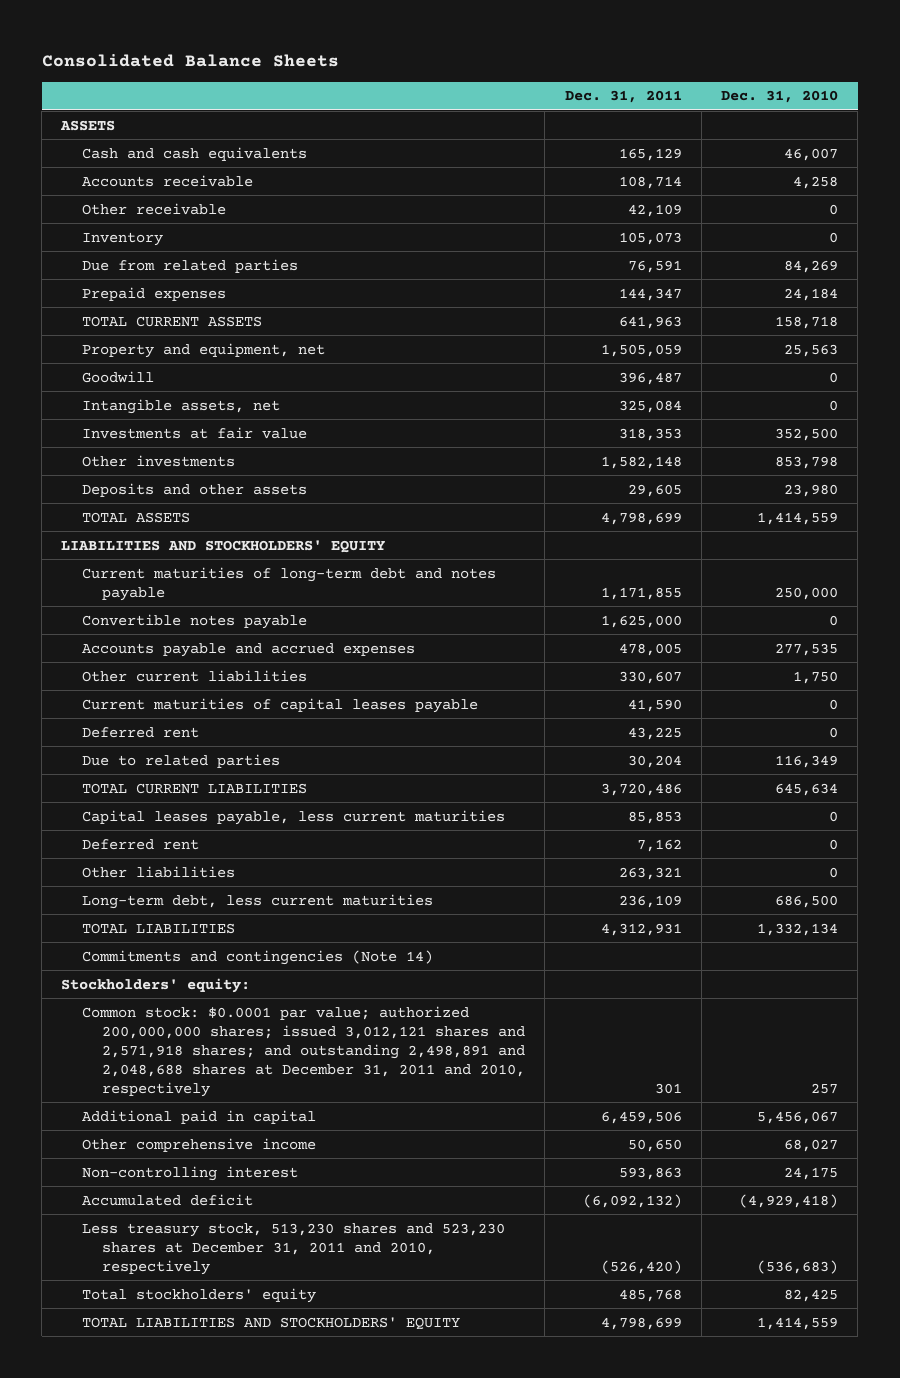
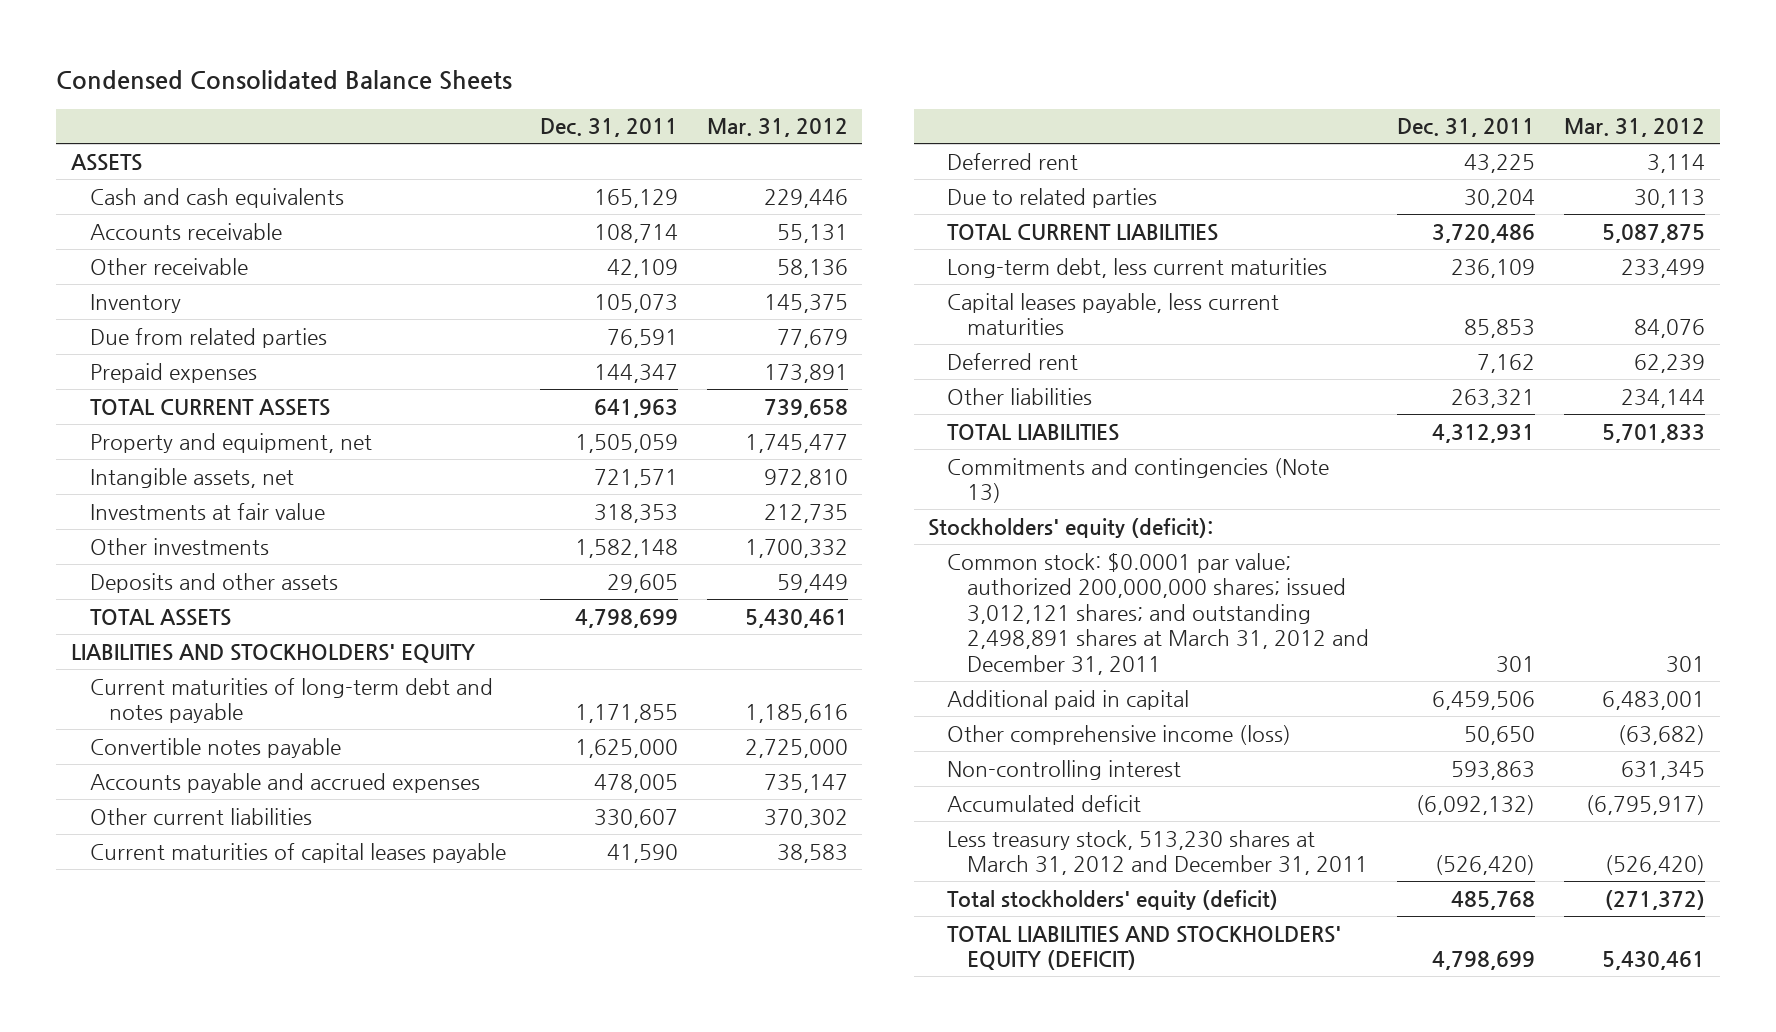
[41,54,339,68] Consolidated Balance Sheets -> [56,70,513,91] Condensed Consolidated Balance Sheets
[721,90,839,104] Dec. 31, 2010 -> none
none -> [706,118,848,138] Mar. 31, 2012
[81,370,154,383] Goodwill -> none
[618,399,682,413] 325,084 -> [594,468,679,488] 721,571
[81,893,433,909] Long-term debt, less current maturities -> [947,257,1328,278] Long-term debt, less current maturities
[81,949,433,965] Commitments and contingencies (Note 14) -> [947,457,1330,504] Commitments and contingencies (Note 13)
[61,977,251,993] Stockholders' equity: -> [928,517,1214,538] Stockholders' equity (deficit):
[81,1005,526,1098] Common stock: $0.0001 par value; authorized 200,000,000 shares; issued 3,012,121 shares and 2,571,918 shares; and outstanding 2,498,891 and 2,048,688 shares at December 31, 2011 and 2010, respectively -> [947,552,1369,676] Common stock: $0.0001 par value; authorized 200,000,000 shares; issued 3,012,121 shares; and outstanding 2,498,891 shares at March 31, 2012 and December 31, 2011
[81,1137,316,1152] Other comprehensive income -> [947,724,1292,745] Other comprehensive income (loss)
[81,1222,505,1275] Less treasury stock, 513,230 shares and 523,230 shares at December 31, 2011 and 2010, respectively -> [947,829,1368,876] Less treasury stock, 513,230 shares at March 31, 2012 and December 31, 2011
[81,1287,316,1303] Total stockholders' equity -> [947,889,1279,910] Total stockholders' equity (deficit)
[81,1316,460,1330] TOTAL LIABILITIES AND STOCKHOLDERS' EQUITY -> [947,925,1342,971] TOTAL LIABILITIES AND STOCKHOLDERS' EQUITY (DEFICIT)

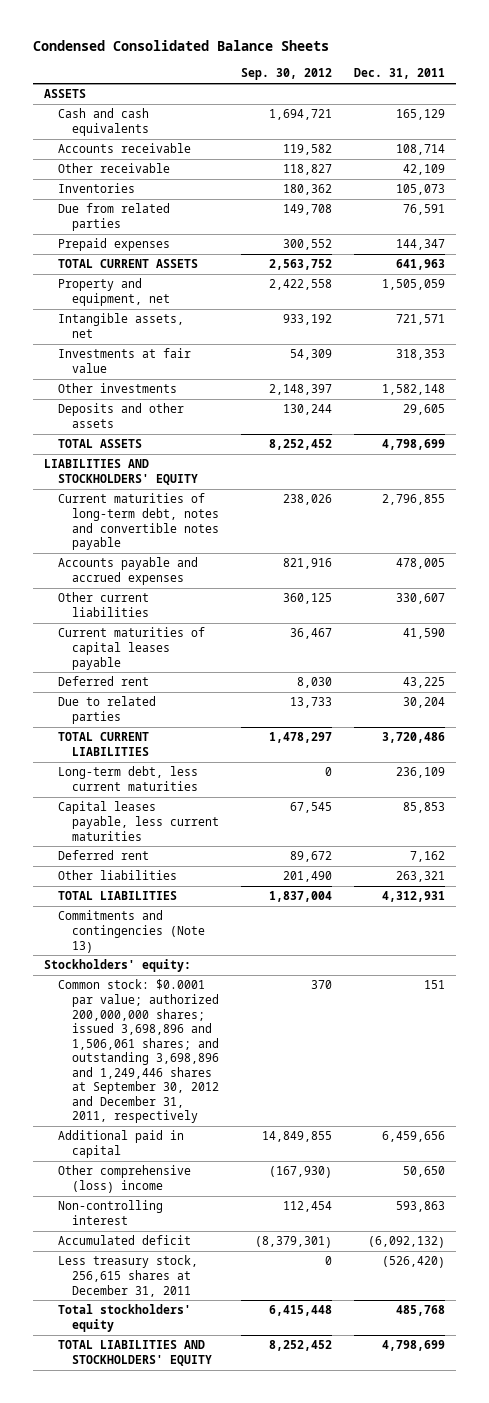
[706,118,848,138] Mar. 31, 2012 -> none
none -> [241,68,333,81] Sep. 30, 2012
[90,293,182,313] Inventory -> [58,183,136,194] Inventories
[90,737,342,758] Convertible notes payable -> none
[90,677,494,724] Current maturities of long-term debt and notes payable -> [58,493,220,551] Current maturities of long-term debt, notes and convertible notes payable
[575,704,679,724] 1,171,855 -> [382,494,446,506] 2,796,855
[928,517,1214,538] Stockholders' equity (deficit): -> [44,959,192,973] Stockholders' equity:
[947,552,1369,676] Common stock: $0.0001 par value; authorized 200,000,000 shares; issued 3,012,121 shares; and outstanding 2,498,891 shares at March 31, 2012 and December 31, 2011 -> [58,979,220,1124] Common stock: $0.0001 par value; authorized 200,000,000 shares; issued 3,698,896 and 1,506,061 shares; and outstanding 3,698,896 and 1,249,446 shares at September 30, 2012 and December 31, 2011, respectively
[1496,656,1536,674] 301 -> [424,980,446,990] 151
[1432,690,1536,710] 6,459,506 -> [382,1131,446,1143] 6,459,656
[947,724,1292,745] Other comprehensive income (loss) -> [58,1165,192,1193] Other comprehensive (loss) income
[947,829,1368,876] Less treasury stock, 513,230 shares at March 31, 2012 and December 31, 2011 -> [58,1255,199,1297] Less treasury stock, 256,615 shares at December 31, 2011
[947,889,1279,910] Total stockholders' equity (deficit) -> [58,1304,192,1332] Total stockholders' equity
[947,925,1342,971] TOTAL LIABILITIES AND STOCKHOLDERS' EQUITY (DEFICIT) -> [58,1340,213,1366] TOTAL LIABILITIES AND STOCKHOLDERS' EQUITY

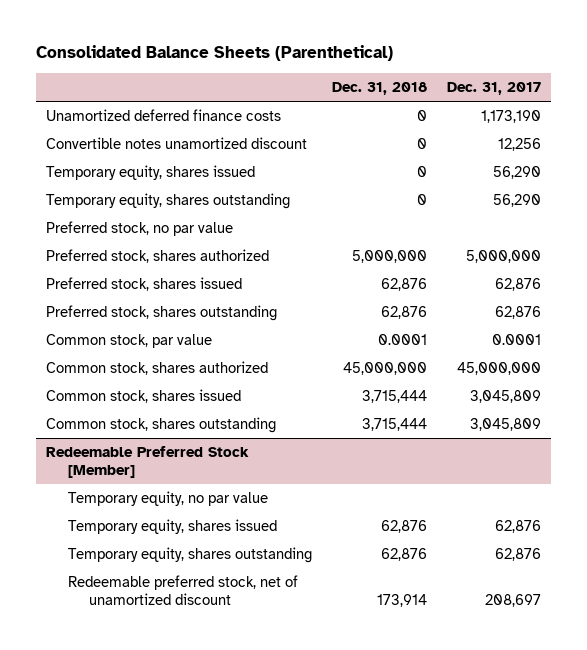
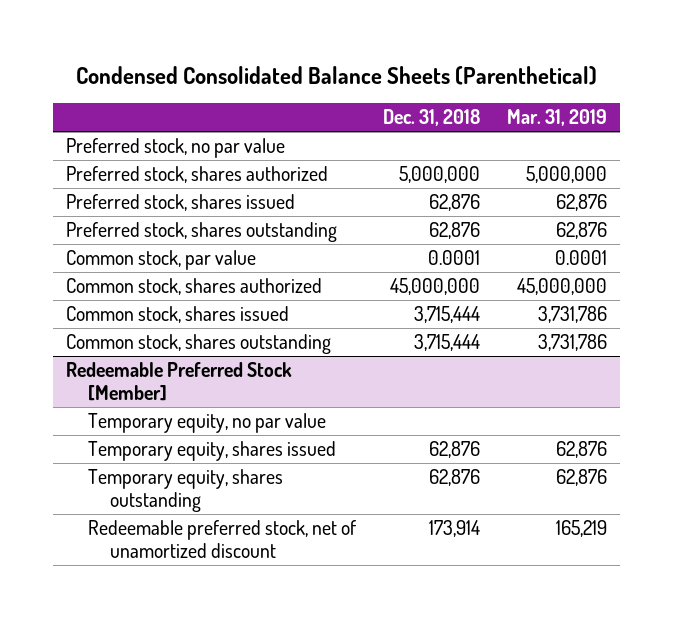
[35,45,393,62] Consolidated Balance Sheets (Parenthetical) -> [75,65,597,85] Condensed Consolidated Balance Sheets (Parenthetical)
[447,81,542,95] Dec. 31, 2017 -> none
none -> [506,109,607,127] Mar. 31, 2019
[46,108,282,121] Unamortized deferred finance costs -> none
[46,136,308,149] Convertible notes unamortized discount -> none
[46,164,256,180] Temporary equity, shares issued -> none
[46,192,291,209] Temporary equity, shares outstanding -> none

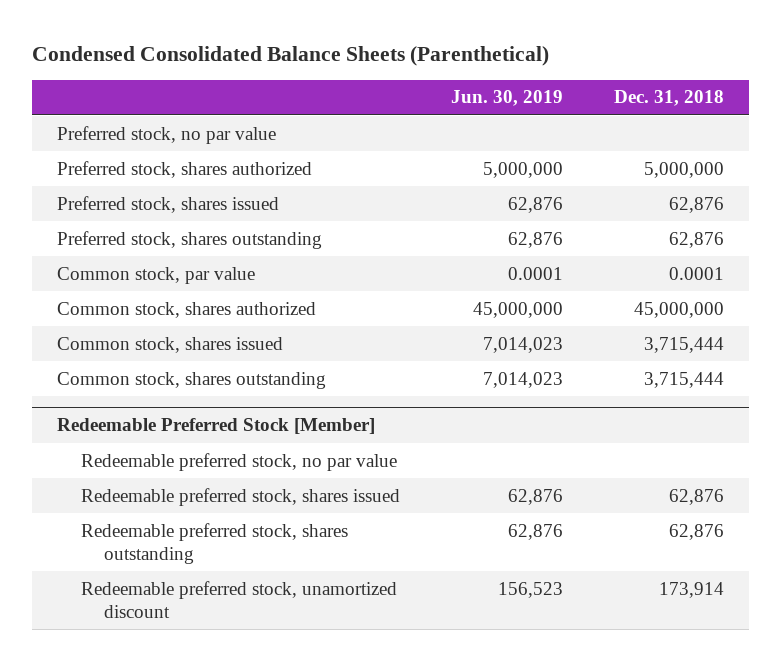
[506,109,607,127] Mar. 31, 2019 -> none
none -> [450,90,563,107] Jun. 30, 2019
[88,413,327,434] Temporary equity, no par value -> [80,452,397,471] Redeemable preferred stock, no par value
[88,441,337,462] Temporary equity, shares issued -> [80,487,400,506] Redeemable preferred stock, shares issued
[88,469,284,512] Temporary equity, shares outstanding -> [80,522,348,565] Redeemable preferred stock, shares outstanding
[88,520,357,558] Redeemable preferred stock, net of unamortized discount -> [80,580,397,619] Redeemable preferred stock, unamortized discount

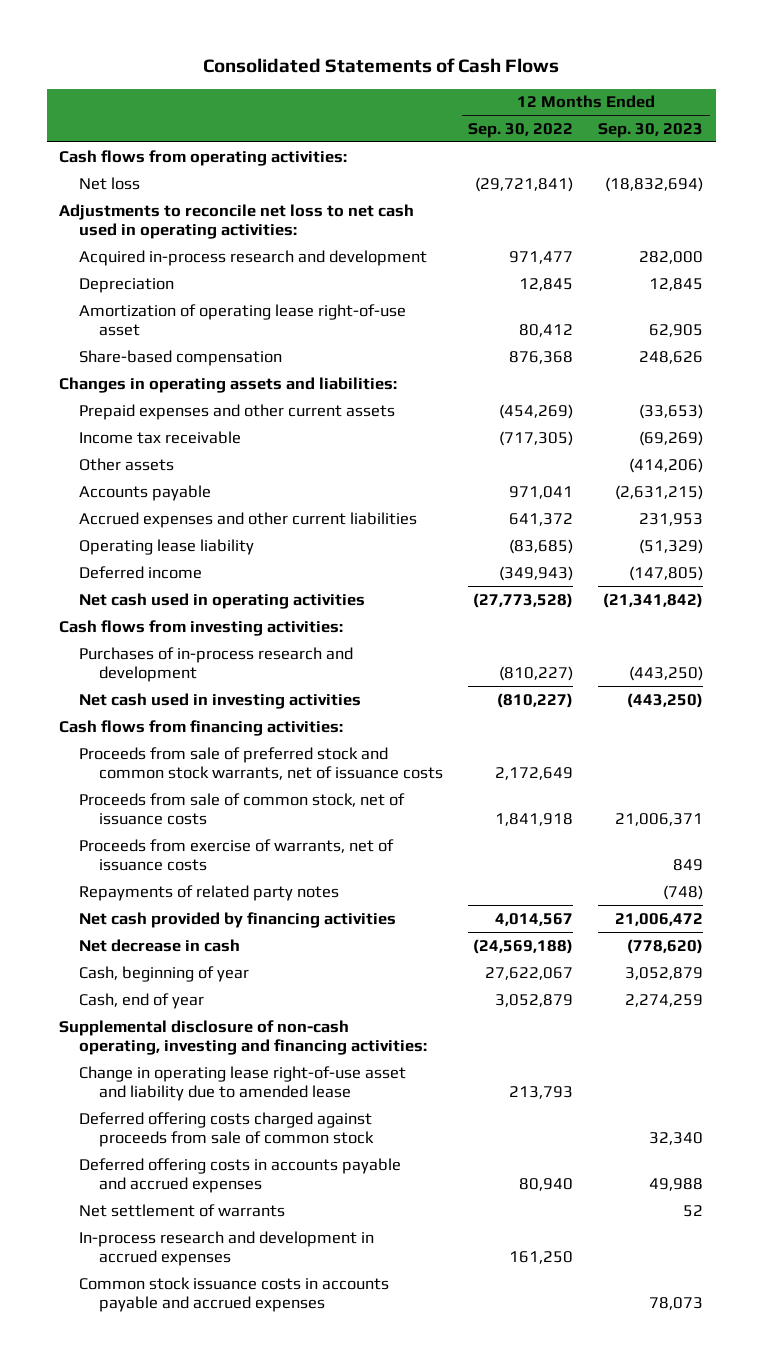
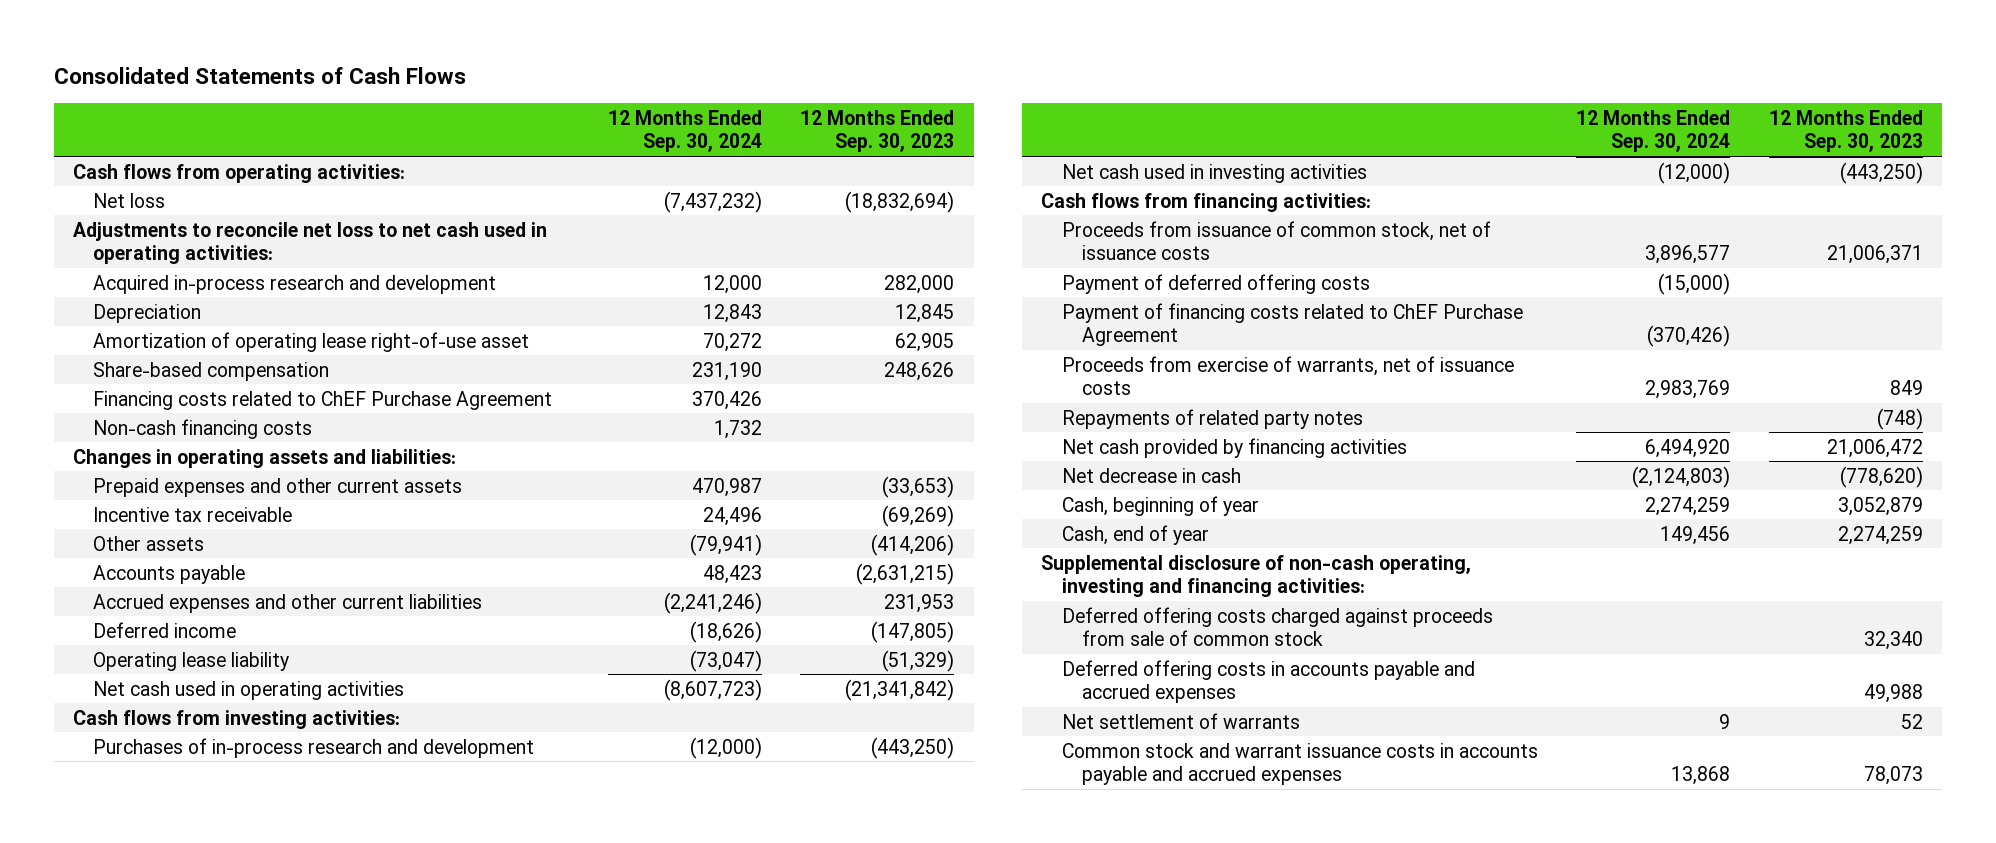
[467,122,573,138] Sep. 30, 2022 -> none
none -> [607,109,762,153] 12 Months Ended Sep. 30, 2024
none -> [93,390,553,410] Financing costs related to ChEF Purchase Agreement
none -> [93,418,313,439] Non-cash financing costs
[78,430,241,444] Income tax receivable -> [93,506,293,522] Incentive tax receivable
[78,538,254,555] Operating lease liability -> [93,651,290,671] Operating lease liability
[78,746,443,780] Proceeds from sale of preferred stock and common stock warrants, net of issuance costs -> none
[78,792,405,825] Proceeds from sale of common stock, net of issuance costs -> [1061,220,1491,261] Proceeds from issuance of common stock, net of issuance costs
none -> [1061,273,1370,294] Payment of deferred offering costs
none -> [1061,302,1523,347] Payment of financing costs related to ChEF Purchase Agreement
[78,1065,406,1101] Change in operating lease right-of-use asset and liability due to amended lease -> none
[78,1230,374,1266] In-process research and development in accrued expenses -> none
[78,1276,389,1312] Common stock issuance costs in accounts payable and accrued expenses -> [1061,742,1538,786] Common stock and warrant issuance costs in accounts payable and accrued expenses

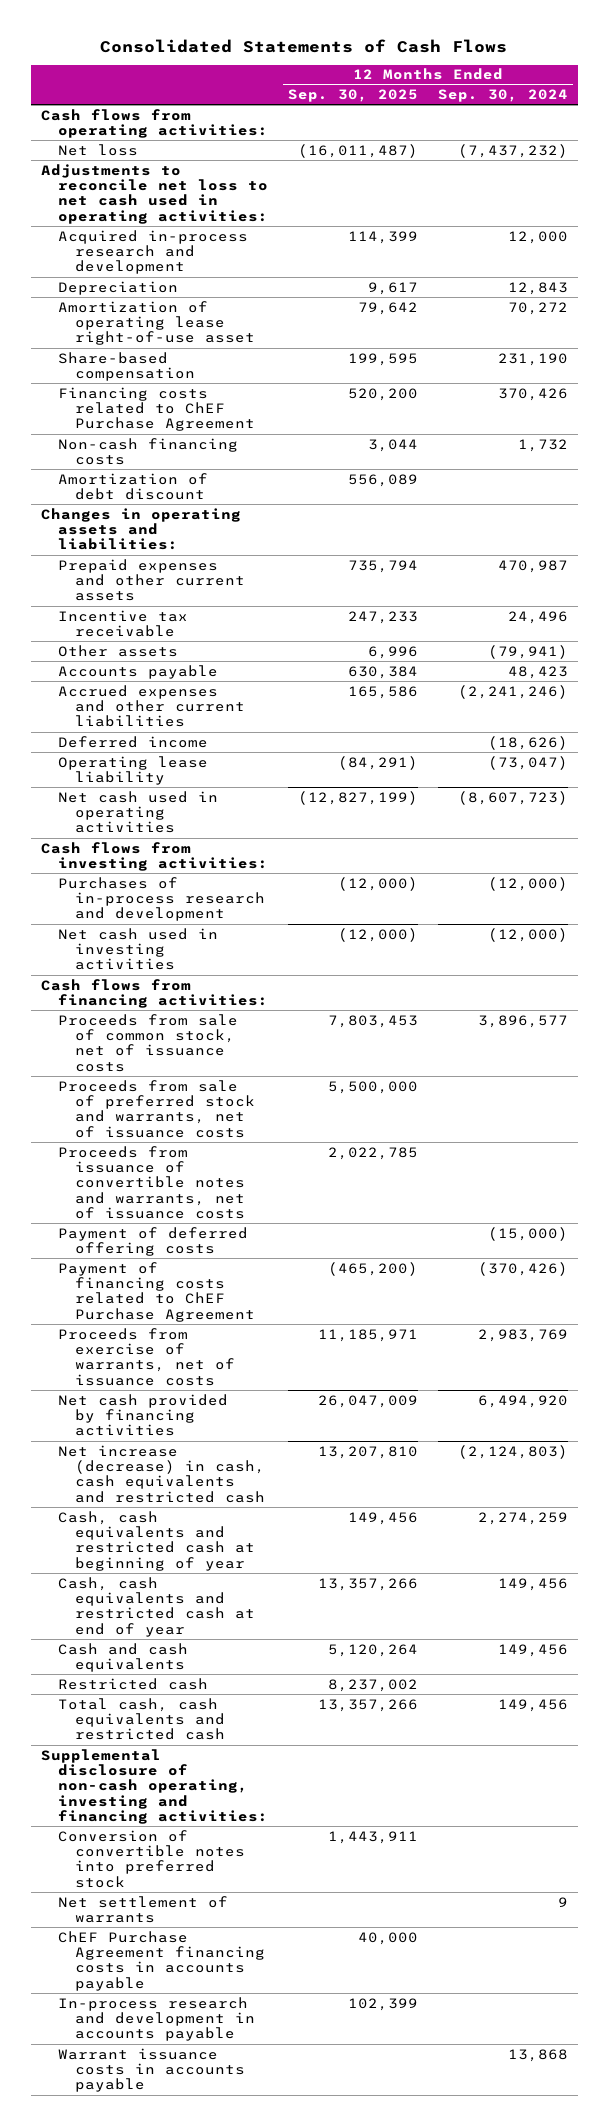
[800,109,955,153] 12 Months Ended Sep. 30, 2023 -> none
none -> [287,89,418,103] Sep. 30, 2025
none -> [57,472,208,500] Amortization of debt discount
[1061,220,1491,261] Proceeds from issuance of common stock, net of issuance costs -> [57,1013,238,1072] Proceeds from sale of common stock, net of issuance costs
none -> [57,1079,255,1138] Proceeds from sale of preferred stock and warrants, net of issuance costs
none -> [57,1145,245,1220] Proceeds from issuance of convertible notes and warrants, net of issuance costs
[1061,408,1363,429] Repayments of related party notes -> none
[1061,467,1241,483] Net decrease in cash -> [57,1444,265,1503] Net increase (decrease) in cash, cash equivalents and restricted cash
[1061,495,1259,516] Cash, beginning of year -> [57,1510,255,1571] Cash, cash equivalents and restricted cash at beginning of year
[1061,524,1209,545] Cash, end of year -> [57,1576,255,1637] Cash, cash equivalents and restricted cash at end of year
none -> [57,1642,188,1672] Cash and cash equivalents
none -> [57,1677,208,1690] Restricted cash
none -> [57,1697,225,1741] Total cash, cash equivalents and restricted cash
[1061,606,1493,647] Deferred offering costs charged against proceeds from sale of common stock -> none
[1061,659,1475,704] Deferred offering costs in accounts payable and accrued expenses -> none
none -> [57,1829,245,1888] Conversion of convertible notes into preferred stock
none -> [57,1930,265,1991] ChEF Purchase Agreement financing costs in accounts payable
none -> [57,1996,255,2042] In-process research and development in accounts payable
[1061,742,1538,786] Common stock and warrant issuance costs in accounts payable and accrued expenses -> [57,2047,245,2093] Warrant issuance costs in accounts payable

